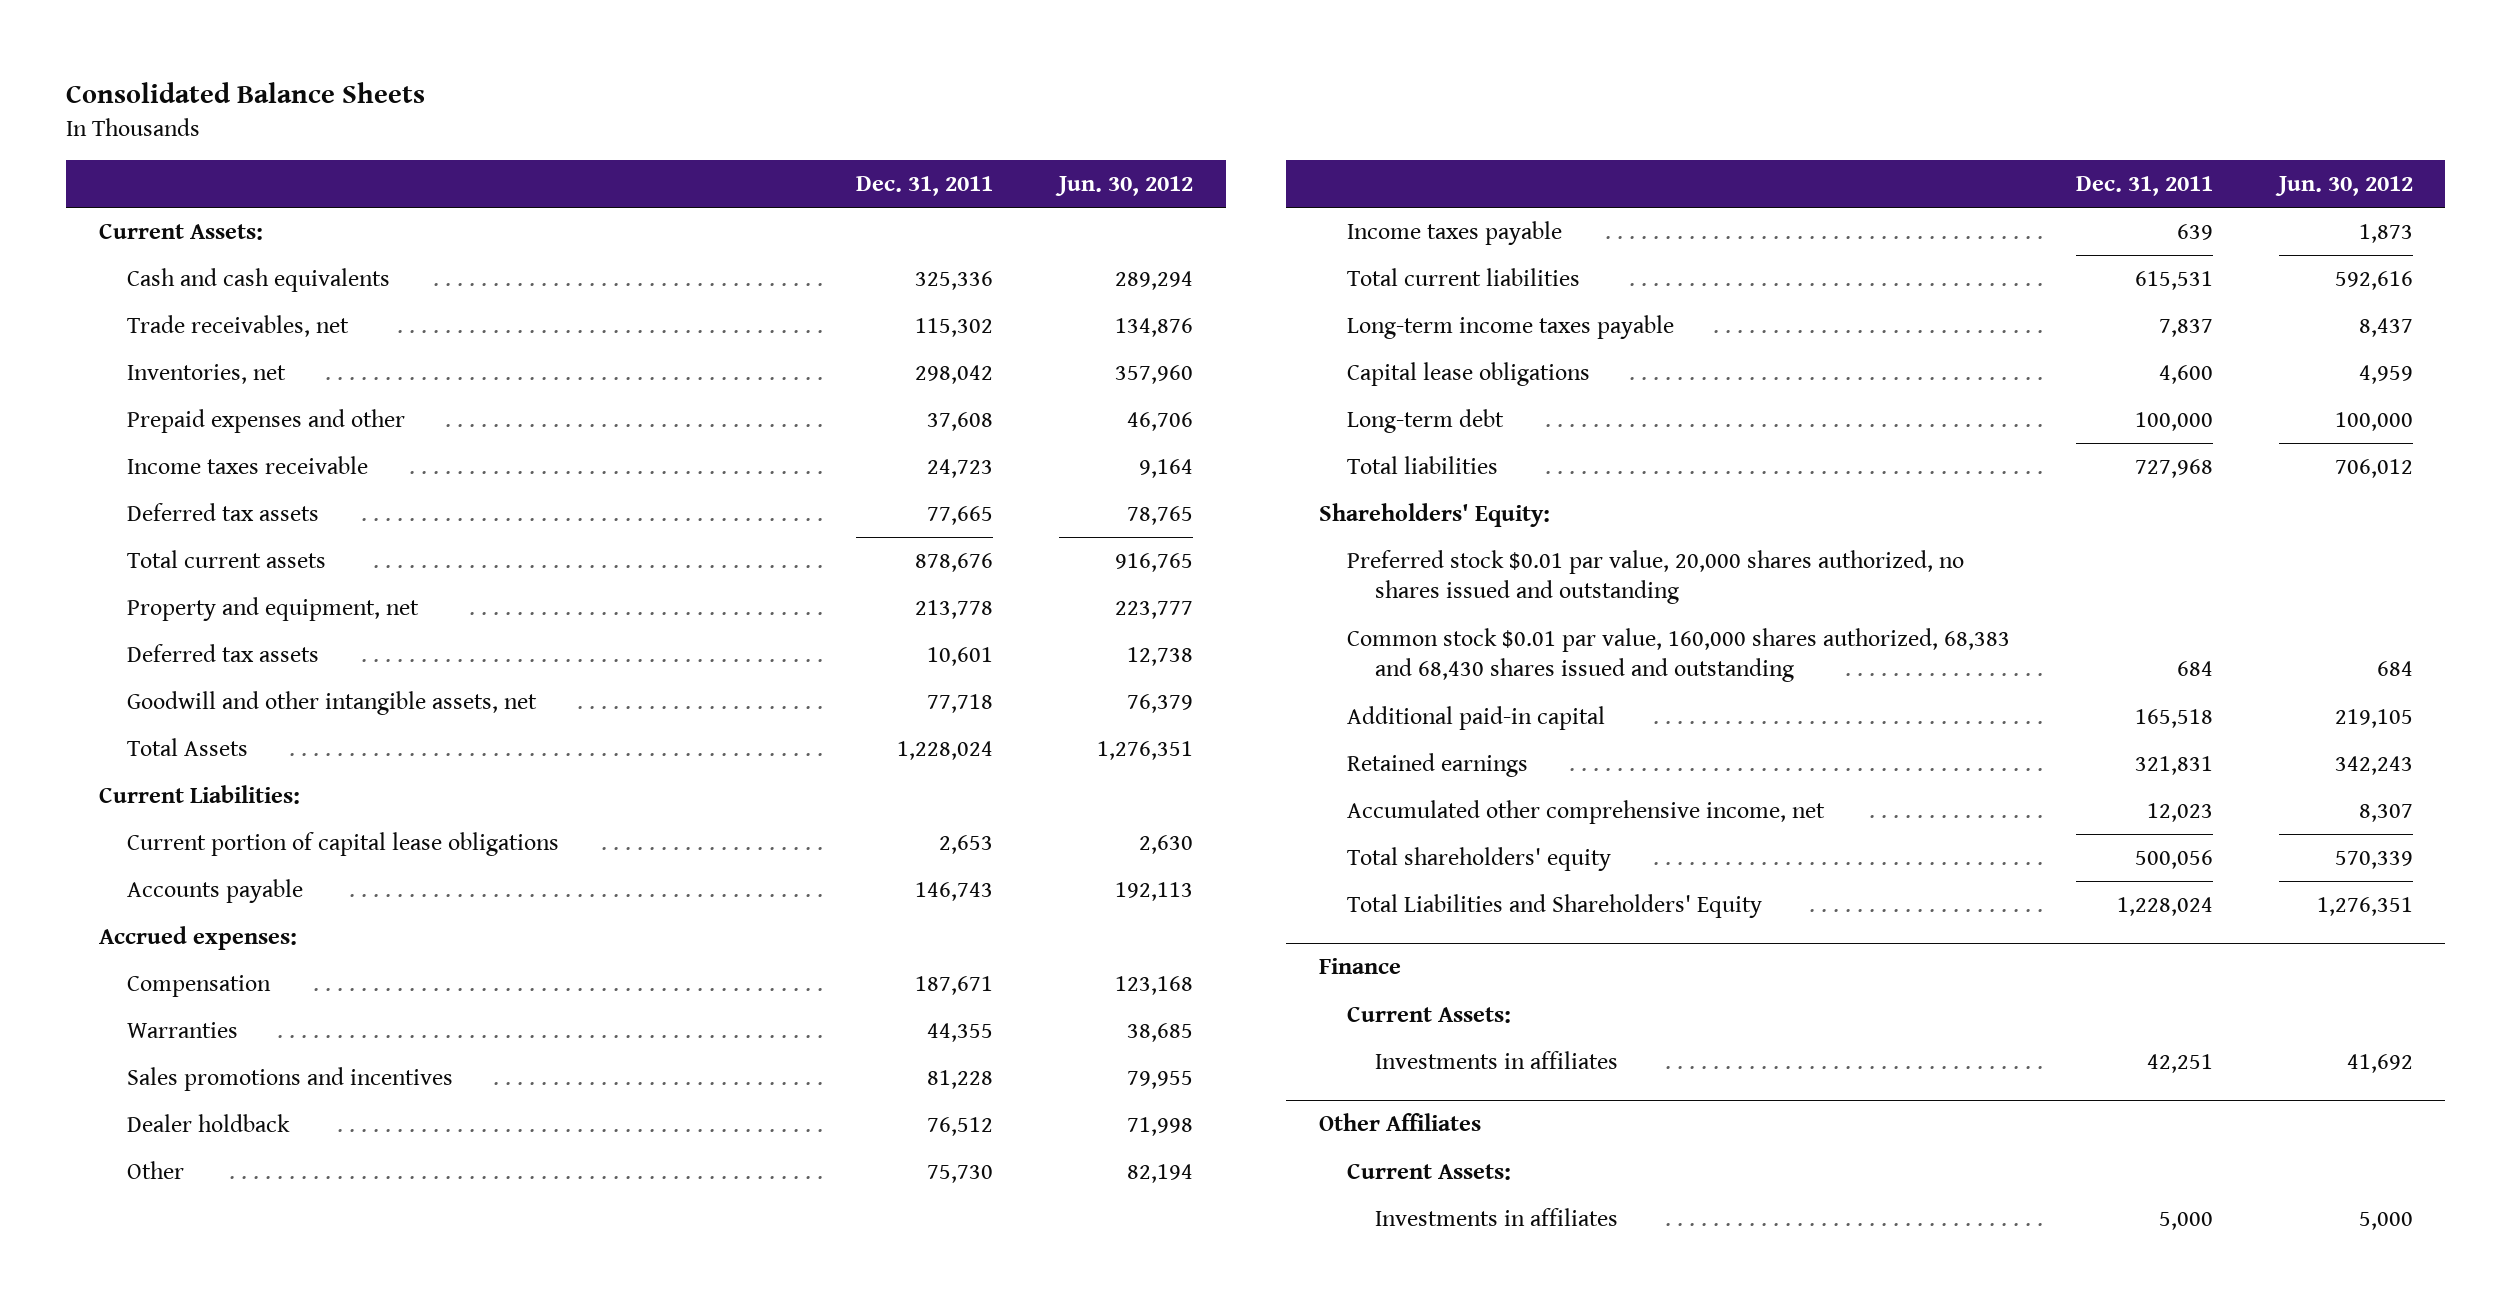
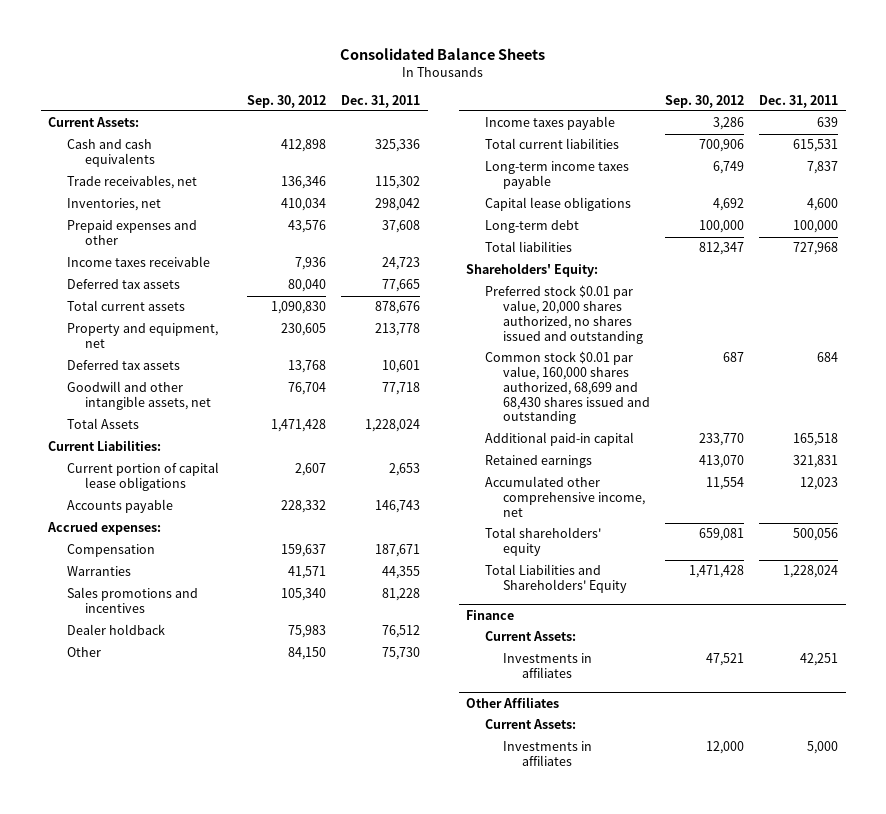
[1054,176,1193,197] Jun. 30, 2012 -> none
none -> [247,94,327,108] Sep. 30, 2012
[1346,628,2010,683] Common stock $0.01 par value, 160,000 shares authorized, 68,383 and 68,430 shares issued and outstanding -> [484,351,651,425] Common stock $0.01 par value, 160,000 shares authorized, 68,699 and 68,430 shares issued and outstanding

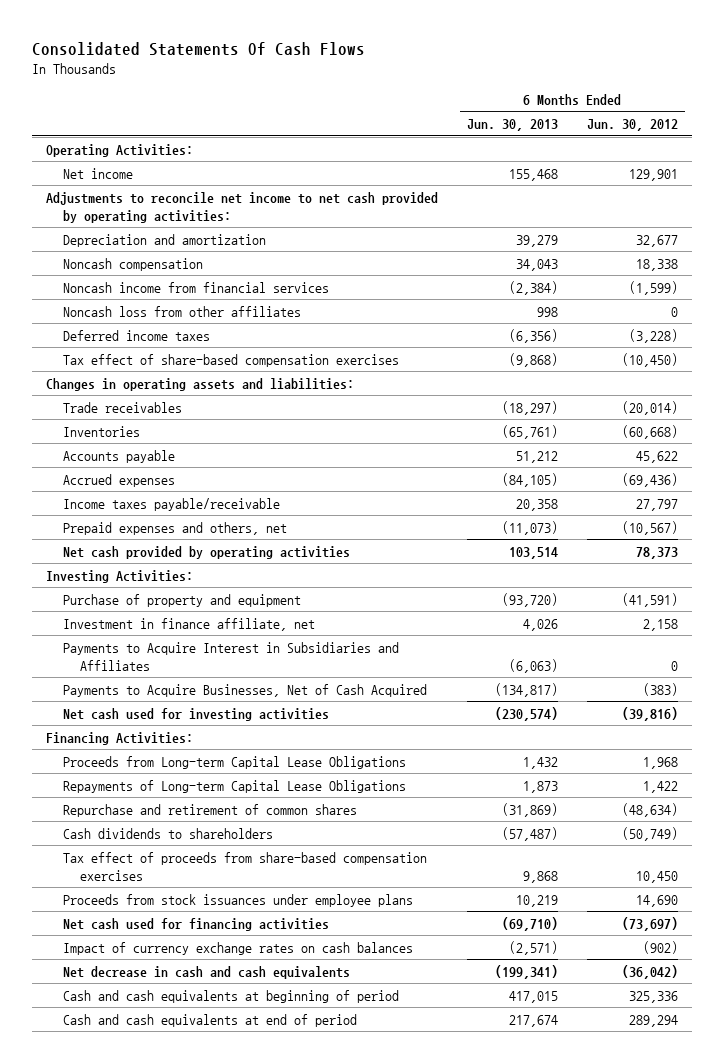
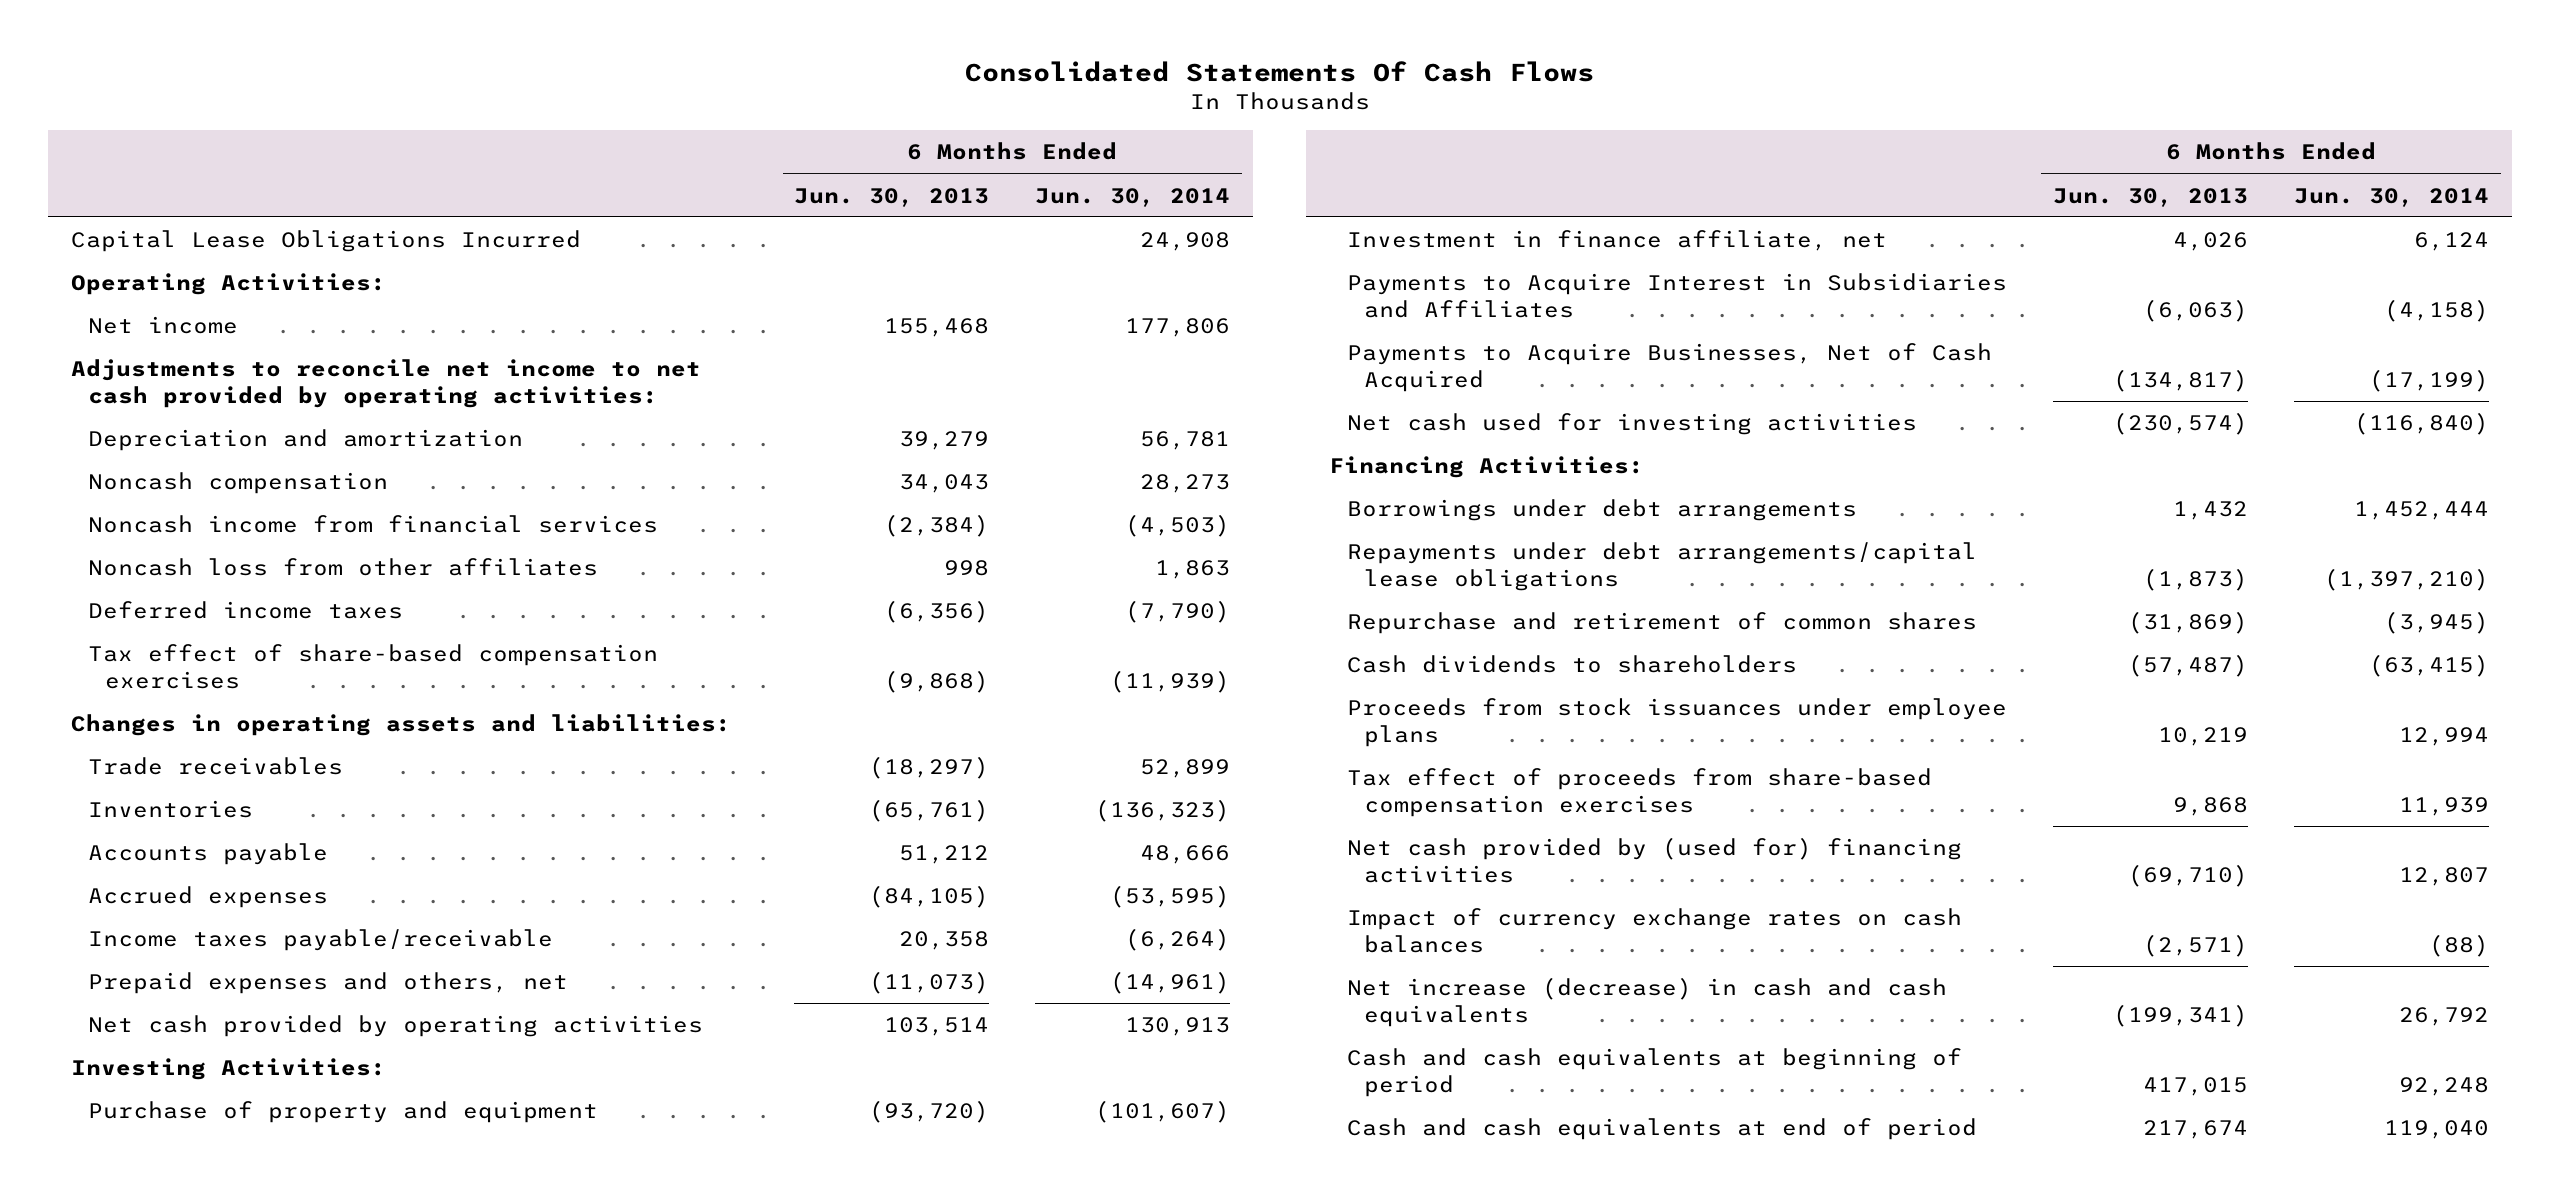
[586,119,678,132] Jun. 30, 2012 -> none
none -> [1035,187,1231,207] Jun. 30, 2014
none -> [70,230,581,253] Capital Lease Obligations Incurred
[63,755,407,769] Proceeds from Long-term Capital Lease Obligations -> [1346,499,1857,522] Borrowings under debt arrangements
[63,779,407,793] Repayments of Long-term Capital Lease Obligations -> [1346,542,1977,592] Repayments under debt arrangements/capital lease obligations
[522,780,558,793] 1,873 -> [2142,568,2248,592] (1,873)
[63,851,428,881] Tax effect of proceeds from share-based compensation exercises -> [1346,768,1932,818] Tax effect of proceeds from share-based compensation exercises
[63,917,330,931] Net cash used for financing activities -> [1346,837,1962,884] Net cash provided by (used for) financing activities
[63,965,351,979] Net decrease in cash and cash equivalents -> [1346,977,1947,1028] Net increase (decrease) in cash and cash equivalents

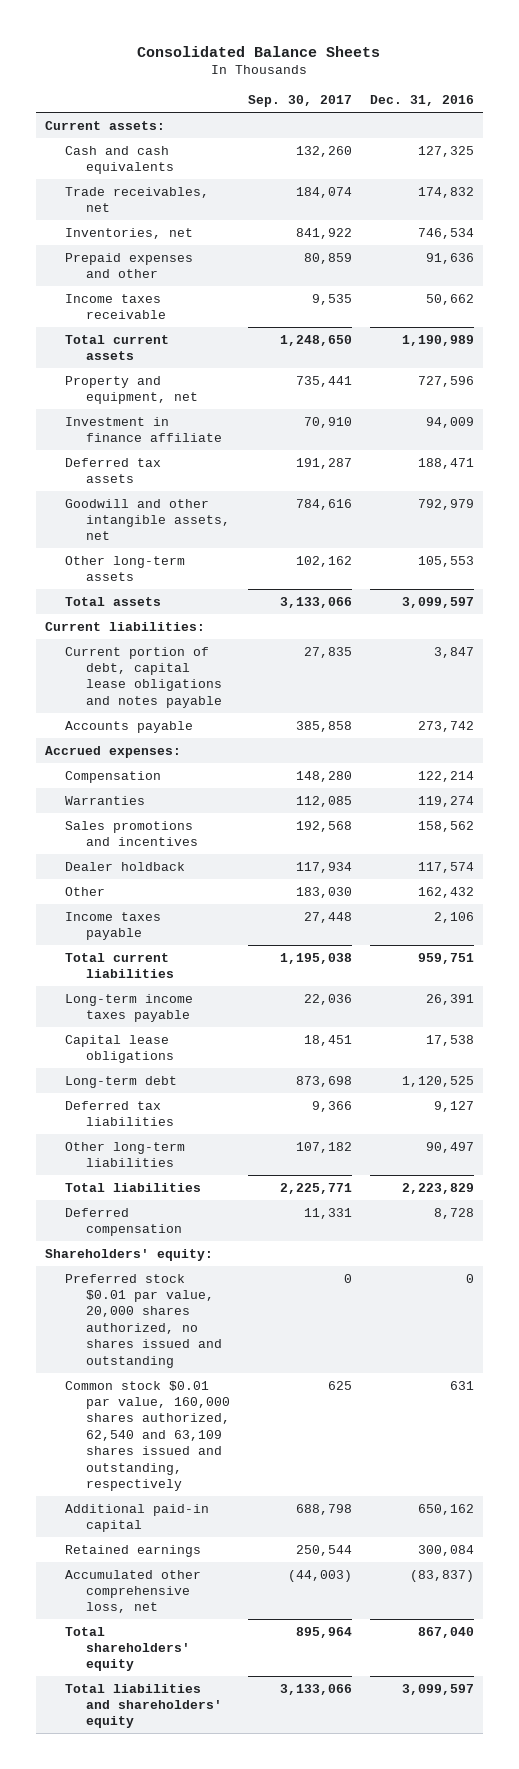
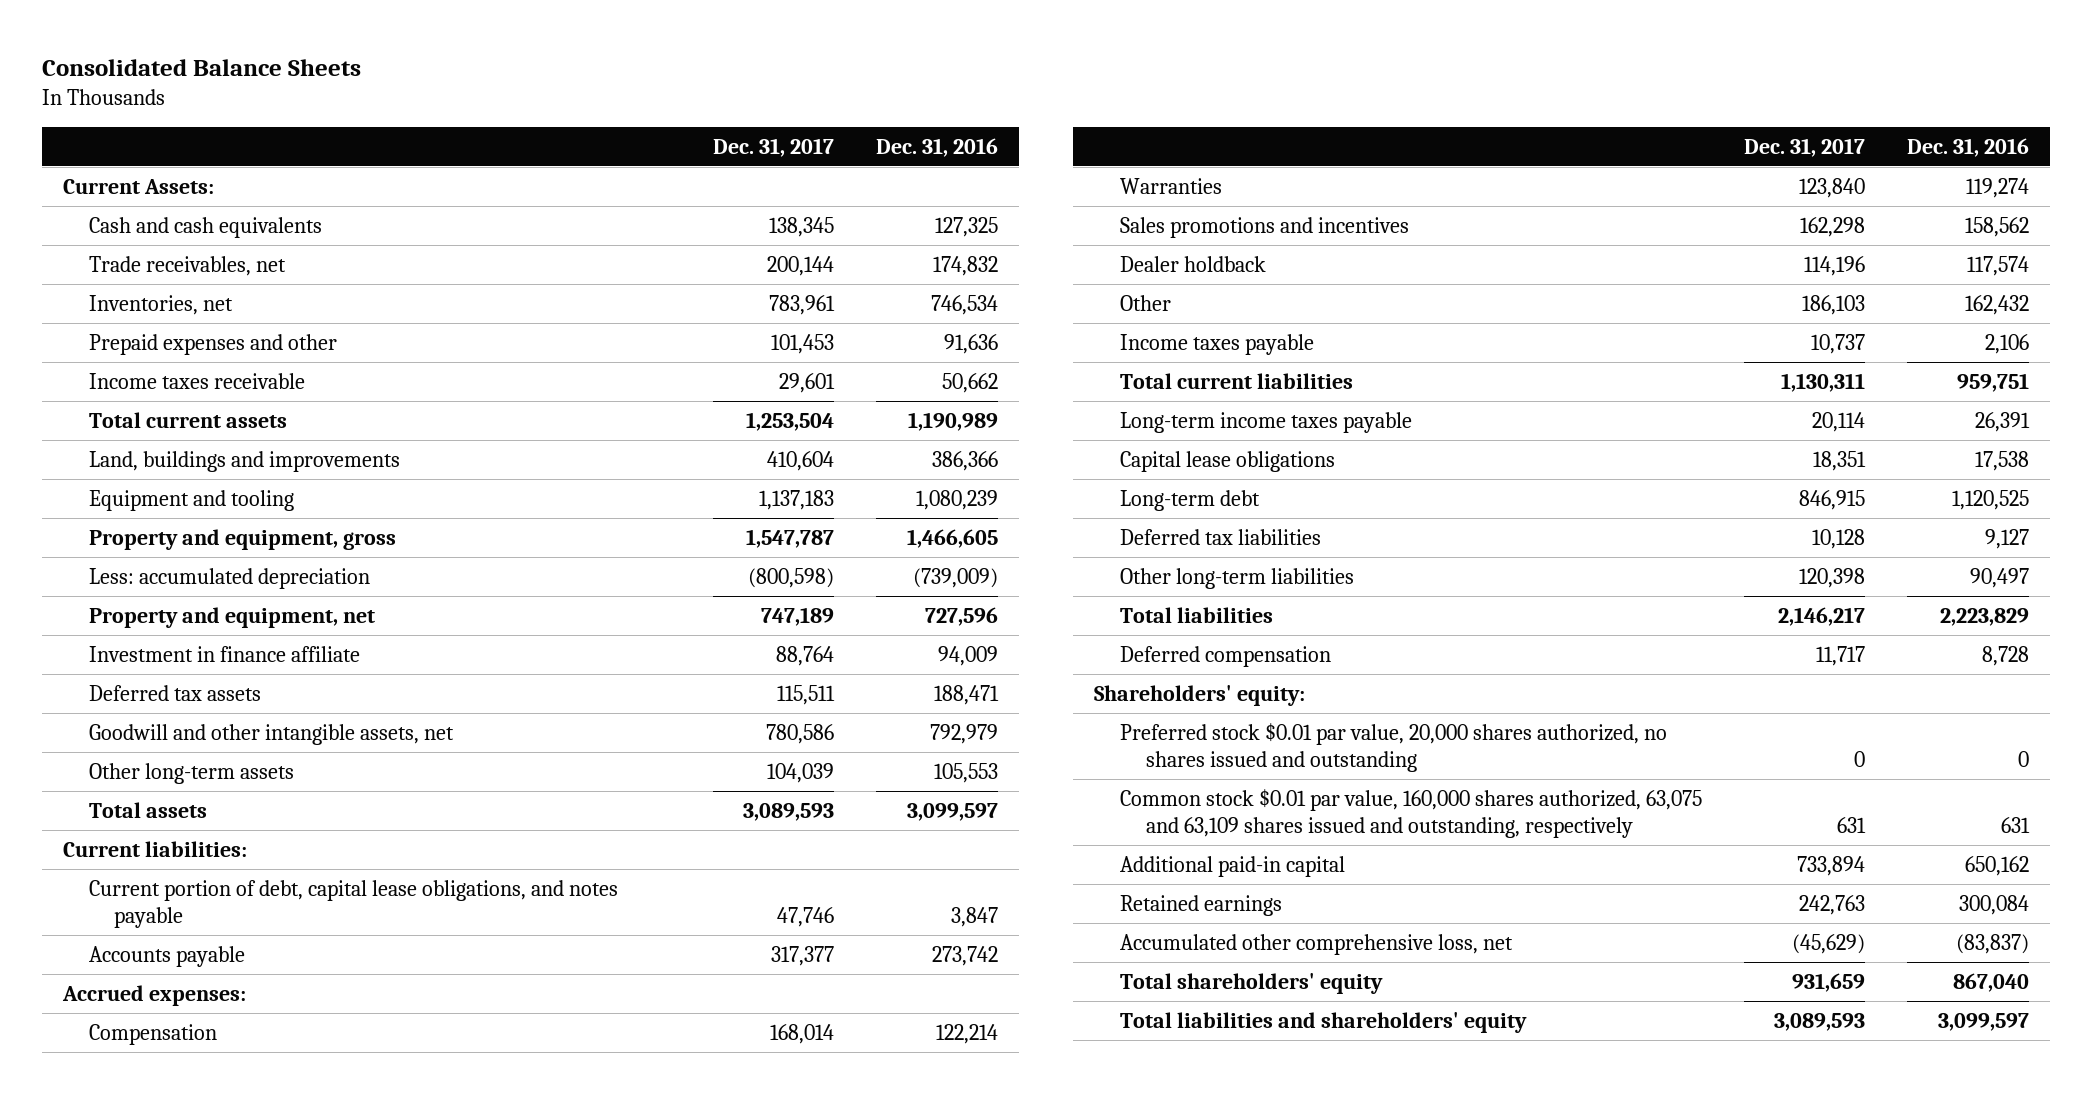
[247,95,352,108] Sep. 30, 2017 -> none
none -> [712,137,834,157] Dec. 31, 2017
[45,120,166,130] Current assets: -> [62,178,214,194] Current Assets:
none -> [88,450,400,472] Land, buildings and improvements
none -> [88,489,294,511] Equipment and tooling
none -> [88,528,396,550] Property and equipment, gross
none -> [88,567,370,589] Less: accumulated depreciation
[65,646,222,708] Current portion of debt, capital lease obligations and notes payable -> [88,879,618,929] Current portion of debt, capital lease obligations, and notes payable
[65,1380,230,1492] Common stock $0.01 par value, 160,000 shares authorized, 62,540 and 63,109 shares issued and outstanding, respectively -> [1119,788,1702,839] Common stock $0.01 par value, 160,000 shares authorized, 63,075 and 63,109 shares issued and outstanding, respectively

